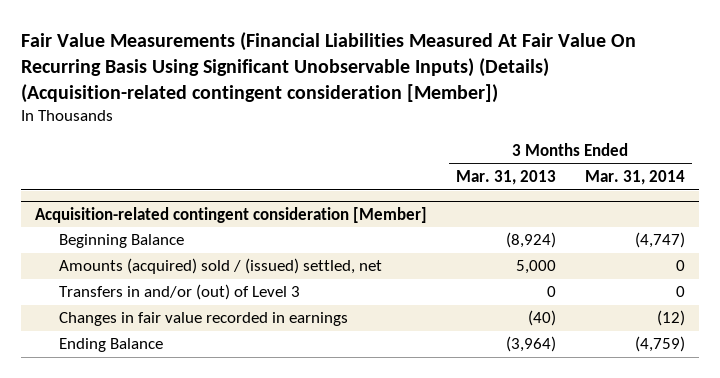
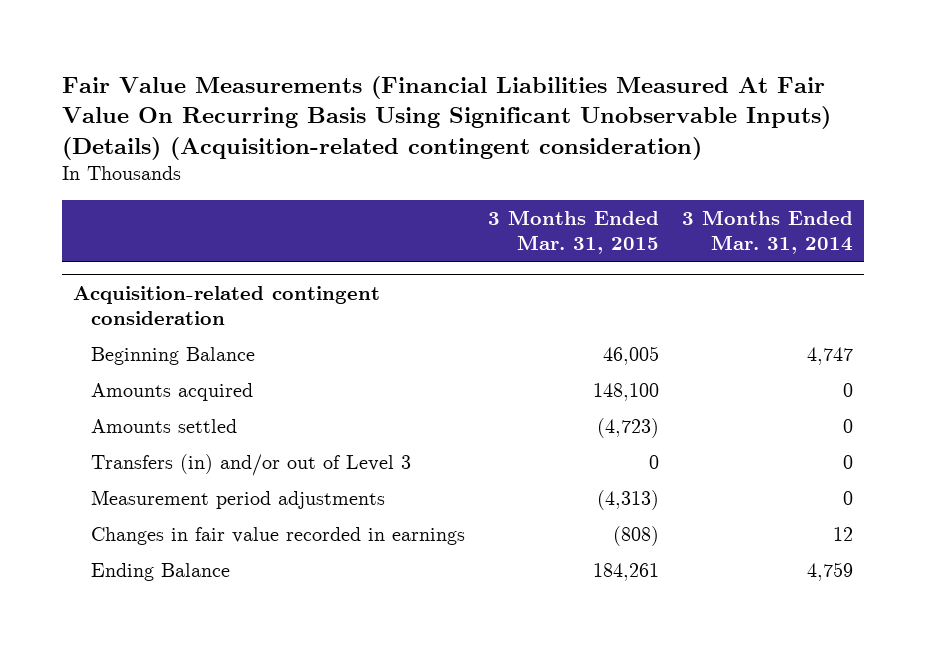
[20,31,636,103] Fair Value Measurements (Financial Liabilities Measured At Fair Value On Recurring Basis Using Significant Unobservable Inputs) (Details) (Acquisition-related contingent consideration [Member]) -> [62,75,832,160] Fair Value Measurements (Financial Liabilities Measured At Fair Value On Recurring Basis Using Significant Unobservable Inputs) (Details) (Acquisition-related contingent consideration)
[456,170,557,186] Mar. 31, 2013 -> none
none -> [487,209,659,255] 3 Months Ended Mar. 31, 2015
[58,258,382,275] Amounts (acquired) sold / (issued) settled, net -> none
[35,206,428,223] Acquisition-related contingent consideration [Member] -> [73,285,381,325] Acquisition-related contingent consideration
[634,232,685,249] (4,747) -> [806,346,853,365] 4,747
none -> [91,382,254,401] Amounts acquired
none -> [91,418,238,433] Amounts settled
[58,284,300,301] Transfers in and/or (out) of Level 3 -> [91,453,412,476] Transfers (in) and/or out of Level 3
none -> [91,489,386,509] Measurement period adjustments
[656,310,685,327] (12) -> [832,526,853,541] 12
[634,336,685,353] (4,759) -> [806,561,853,581] 4,759

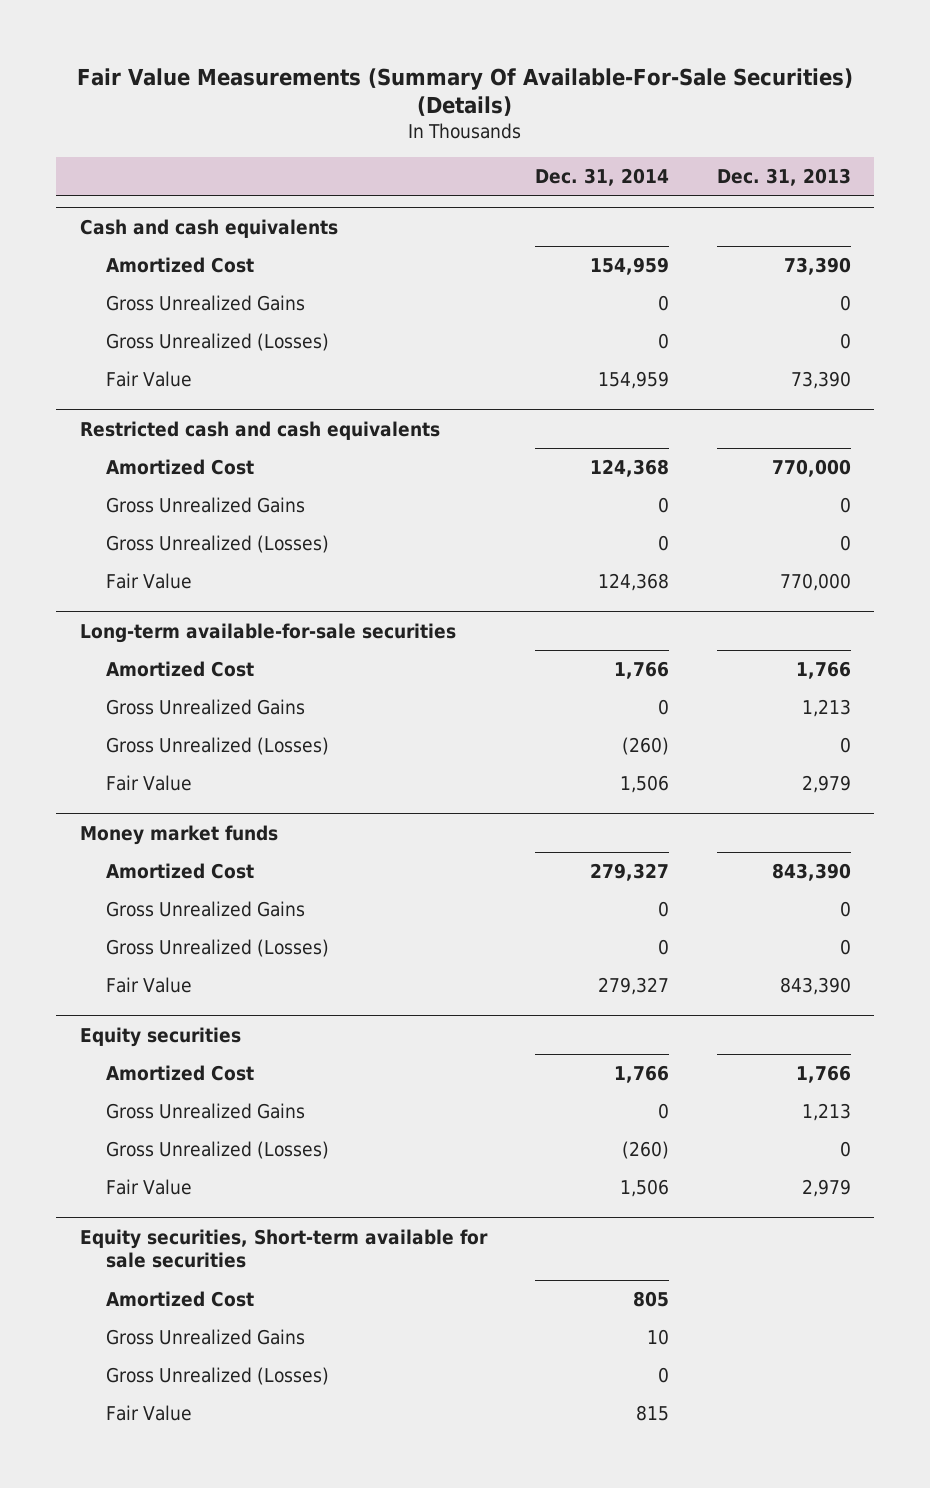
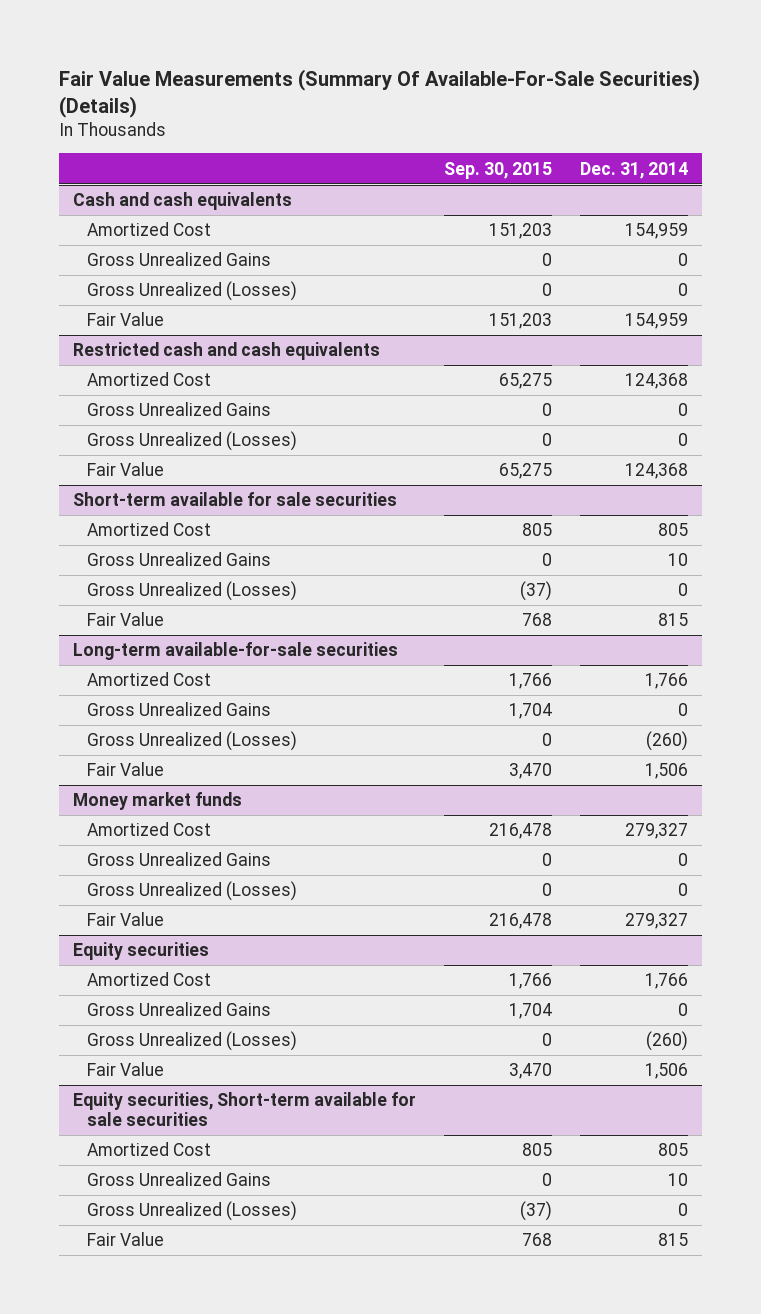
[716,167,851,186] Dec. 31, 2013 -> none
none -> [443,161,552,179] Sep. 30, 2015
none -> [72,492,397,507] Short-term available for sale securities
none -> [87,522,212,537] Amortized Cost
none -> [87,552,272,567] Gross Unrealized Gains
none -> [87,581,298,602] Gross Unrealized (Losses)
none -> [87,612,165,627] Fair Value

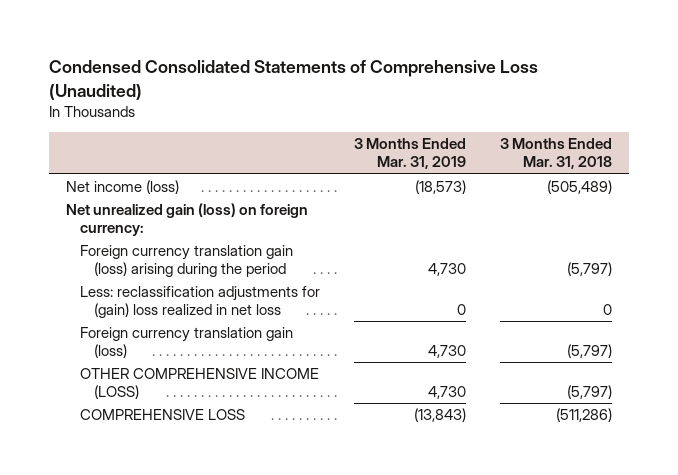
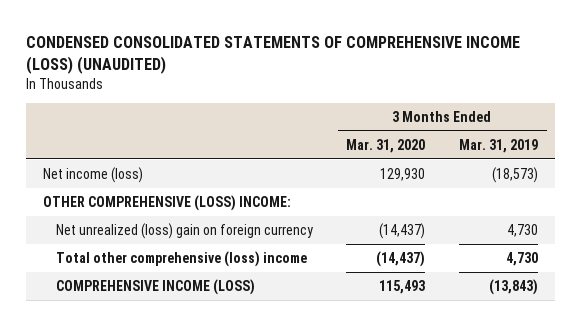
[49,59,539,100] Condensed Consolidated Statements of Comprehensive Loss (Unaudited) -> [25,35,520,74] CONDENSED CONSOLIDATED STATEMENTS OF COMPREHENSIVE INCOME (LOSS) (UNAUDITED)
[499,138,612,170] 3 Months Ended Mar. 31, 2018 -> none
none -> [346,138,426,153] Mar. 31, 2020
[66,203,309,237] Net unrealized gain (loss) on foreign currency: -> none
[80,245,294,278] Foreign currency translation gain (loss) arising during the period -> none
[80,286,321,319] Less: reclassification adjustments for (gain) loss realized in net loss -> none
none -> [42,194,291,211] OTHER COMPREHENSIVE (LOSS) INCOME:
[80,327,294,359] Foreign currency translation gain (loss) -> [55,222,313,239] Net unrealized (loss) gain on foreign currency
[80,368,320,400] OTHER COMPREHENSIVE INCOME (LOSS) -> [55,250,307,267] Total other comprehensive (loss) income
[80,409,246,421] COMPREHENSIVE LOSS -> [55,278,255,295] COMPREHENSIVE INCOME (LOSS)

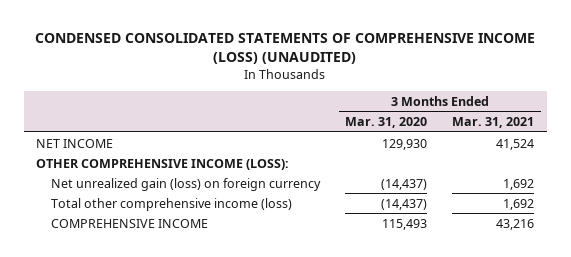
[459,138,539,153] Mar. 31, 2019 -> none
none -> [452,117,535,129] Mar. 31, 2021
[42,166,143,183] Net income (loss) -> [36,138,114,148] NET INCOME
[42,194,291,211] OTHER COMPREHENSIVE (LOSS) INCOME: -> [36,158,290,170] OTHER COMPREHENSIVE INCOME (LOSS):
[55,222,313,239] Net unrealized (loss) gain on foreign currency -> [51,177,322,191] Net unrealized gain (loss) on foreign currency
[55,250,307,267] Total other comprehensive (loss) income -> [51,197,293,211] Total other comprehensive income (loss)
[55,278,255,295] COMPREHENSIVE INCOME (LOSS) -> [51,218,209,228] COMPREHENSIVE INCOME

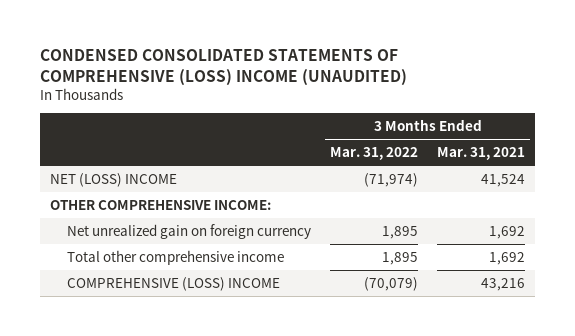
[35,33,536,65] CONDENSED CONSOLIDATED STATEMENTS OF COMPREHENSIVE INCOME (LOSS) (UNAUDITED) -> [40,49,408,86] CONDENSED CONSOLIDATED STATEMENTS OF COMPREHENSIVE (LOSS) INCOME (UNAUDITED)
[345,117,428,129] Mar. 31, 2020 -> none
none -> [330,146,419,160] Mar. 31, 2022
[36,138,114,148] NET INCOME -> [49,172,177,187] NET (LOSS) INCOME
[36,158,290,170] OTHER COMPREHENSIVE INCOME (LOSS): -> [49,199,271,210] OTHER COMPREHENSIVE INCOME:
[51,177,322,191] Net unrealized gain (loss) on foreign currency -> [67,223,312,239] Net unrealized gain on foreign currency
[51,197,293,211] Total other comprehensive income (loss) -> [67,249,285,265] Total other comprehensive income
[51,218,209,228] COMPREHENSIVE INCOME -> [67,276,281,291] COMPREHENSIVE (LOSS) INCOME

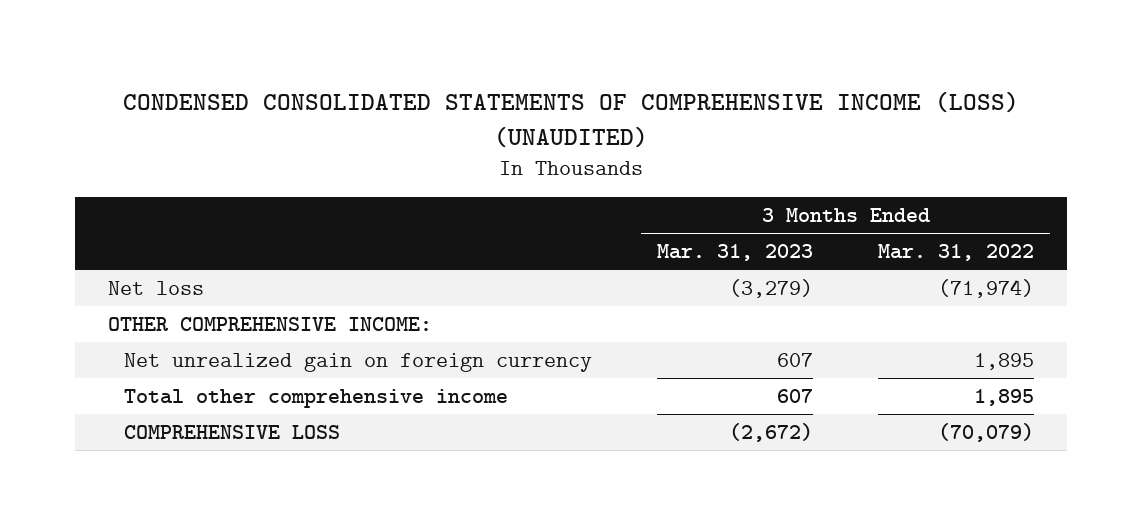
[40,49,408,86] CONDENSED CONSOLIDATED STATEMENTS OF COMPREHENSIVE (LOSS) INCOME (UNAUDITED) -> [122,91,1019,148] CONDENSED CONSOLIDATED STATEMENTS OF COMPREHENSIVE INCOME (LOSS) (UNAUDITED)
[437,146,526,160] Mar. 31, 2021 -> none
none -> [657,244,814,262] Mar. 31, 2023
[49,172,177,187] NET (LOSS) INCOME -> [107,280,204,295] Net loss
[67,276,281,291] COMPREHENSIVE (LOSS) INCOME -> [124,424,341,439] COMPREHENSIVE LOSS

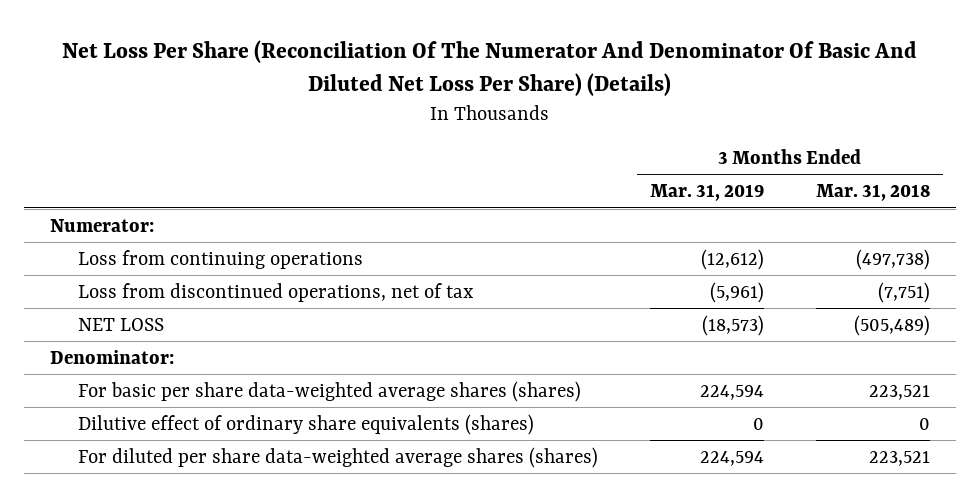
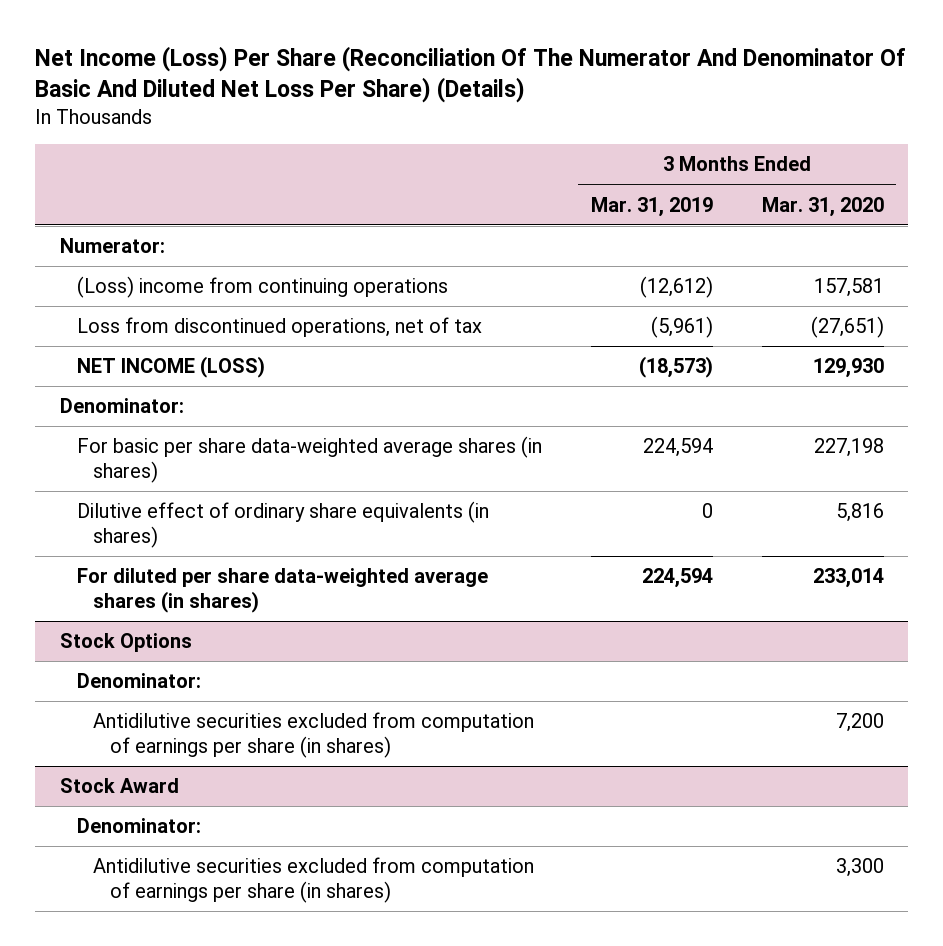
[62,39,918,97] Net Loss Per Share (Reconciliation Of The Numerator And Denominator Of Basic And Diluted Net Loss Per Share) (Details) -> [35,46,907,104] Net Income (Loss) Per Share (Reconciliation Of The Numerator And Denominator Of Basic And Diluted Net Loss Per Share) (Details)
[815,184,930,202] Mar. 31, 2018 -> none
none -> [761,196,884,217] Mar. 31, 2020
[78,249,364,269] Loss from continuing operations -> [76,276,448,299] (Loss) income from continuing operations
[78,317,165,331] NET LOSS -> [76,356,265,379] NET INCOME (LOSS)
[78,380,582,402] For basic per share data-weighted average shares (shares) -> [76,436,542,483] For basic per share data-weighted average shares (in shares)
[78,413,535,435] Dilutive effect of ordinary share equivalents (shares) -> [76,501,489,548] Dilutive effect of ordinary share equivalents (in shares)
[78,446,599,468] For diluted per share data-weighted average shares (shares) -> [76,568,488,613] For diluted per share data-weighted average shares (in shares)
none -> [59,633,192,653] Stock Options
none -> [76,673,201,689] Denominator:
none -> [93,712,535,758] Antidilutive securities excluded from computation of earnings per share (in shares)
none -> [59,778,179,794] Stock Award
none -> [76,818,201,834] Denominator:
none -> [93,857,535,903] Antidilutive securities excluded from computation of earnings per share (in shares)

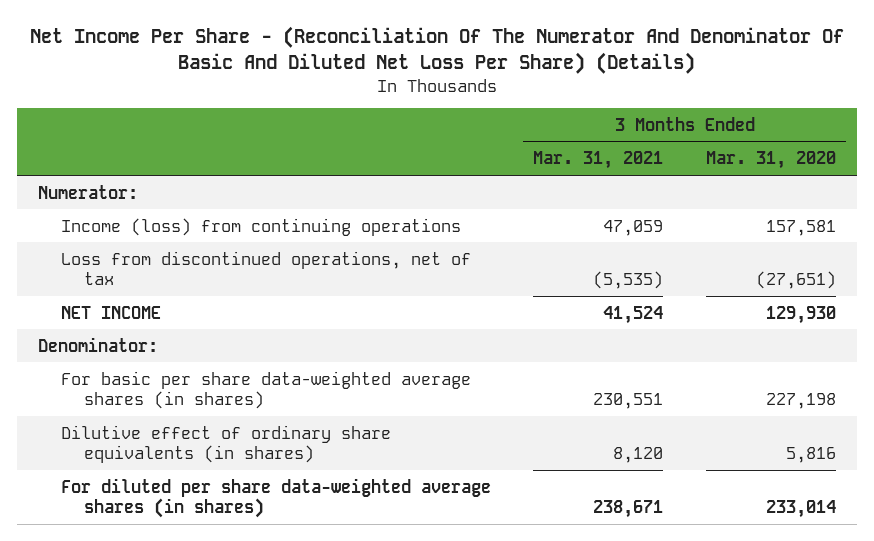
[35,46,907,104] Net Income (Loss) Per Share (Reconciliation Of The Numerator And Denominator Of Basic And Diluted Net Loss Per Share) (Details) -> [30,26,845,75] Net Income Per Share - (Reconciliation Of The Numerator And Denominator Of Basic And Diluted Net Loss Per Share) (Details)
[590,196,713,217] Mar. 31, 2019 -> none
none -> [533,151,664,170] Mar. 31, 2021
[76,276,448,299] (Loss) income from continuing operations -> [61,217,462,236] Income (loss) from continuing operations
[76,356,265,379] NET INCOME (LOSS) -> [61,305,162,319] NET INCOME
[59,633,192,653] Stock Options -> none
[76,673,201,689] Denominator: -> none
[93,712,535,758] Antidilutive securities excluded from computation of earnings per share (in shares) -> none
[59,778,179,794] Stock Award -> none
[76,818,201,834] Denominator: -> none
[93,857,535,903] Antidilutive securities excluded from computation of earnings per share (in shares) -> none

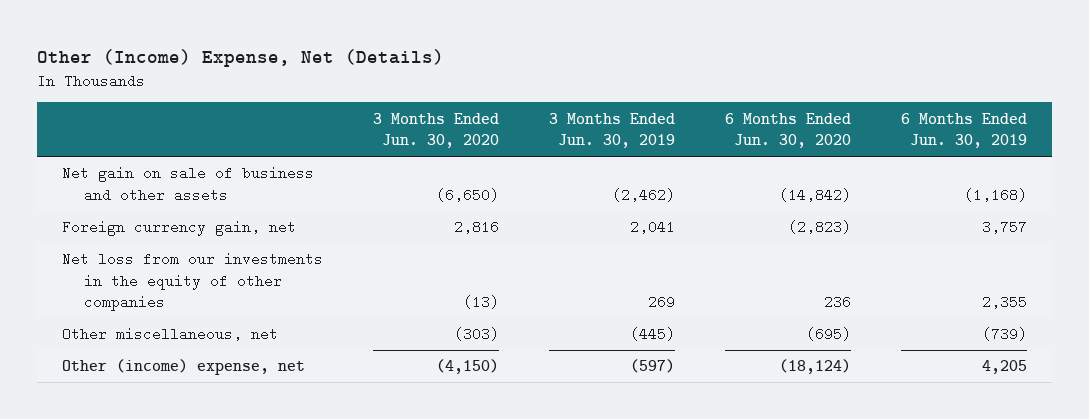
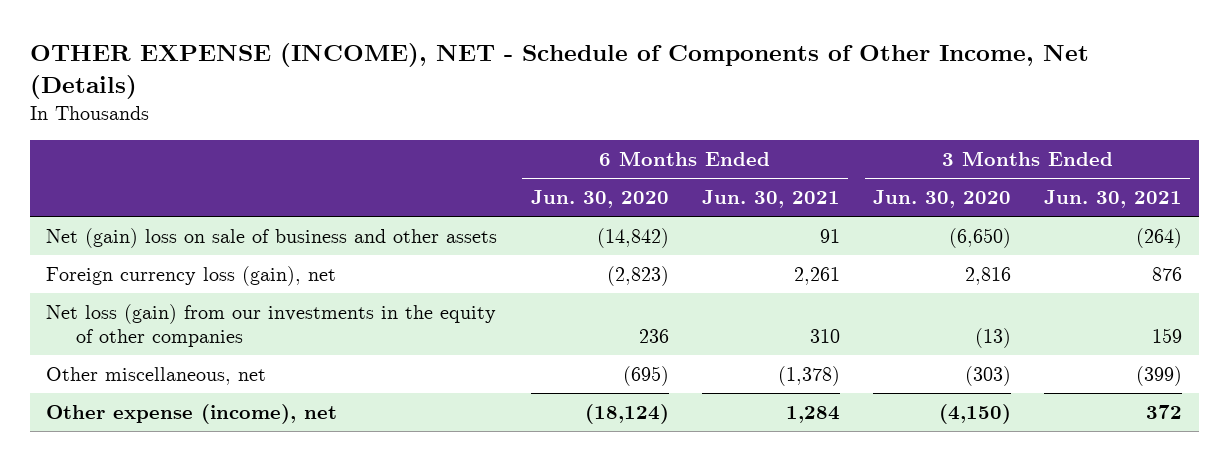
[36,49,444,68] Other (Income) Expense, Net (Details) -> [29,43,1089,99] OTHER EXPENSE (INCOME), NET - Schedule of Components of Other Income, Net (Details)
[549,112,676,149] 3 Months Ended Jun. 30, 2019 -> none
[901,112,1028,149] 6 Months Ended Jun. 30, 2019 -> none
none -> [701,190,840,209] Jun. 30, 2021
none -> [1044,190,1183,209] Jun. 30, 2021
[62,166,315,202] Net gain on sale of business and other assets -> [46,227,498,248] Net (gain) loss on sale of business and other assets
[62,220,297,237] Foreign currency gain, net -> [46,265,337,286] Foreign currency loss (gain), net
[62,252,324,312] Net loss from our investments in the equity of other companies -> [46,303,497,348] Net loss (gain) from our investments in the equity of other companies
[62,359,306,376] Other (income) expense, net -> [46,403,338,424] Other expense (income), net

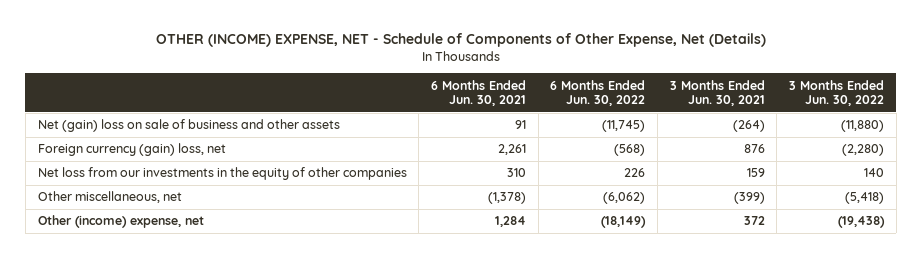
[29,43,1089,99] OTHER EXPENSE (INCOME), NET - Schedule of Components of Other Income, Net (Details) -> [155,33,766,48] OTHER (INCOME) EXPENSE, NET - Schedule of Components of Other Expense, Net (Details)
[530,190,669,209] Jun. 30, 2020 -> none
[872,190,1011,209] Jun. 30, 2020 -> none
none -> [550,79,646,106] 6 Months Ended Jun. 30, 2022
none -> [788,79,884,106] 3 Months Ended Jun. 30, 2022
[46,265,337,286] Foreign currency loss (gain), net -> [37,143,226,157] Foreign currency (gain) loss, net
[46,303,497,348] Net loss (gain) from our investments in the equity of other companies -> [37,167,407,181] Net loss from our investments in the equity of other companies
[46,403,338,424] Other expense (income), net -> [37,215,204,229] Other (income) expense, net

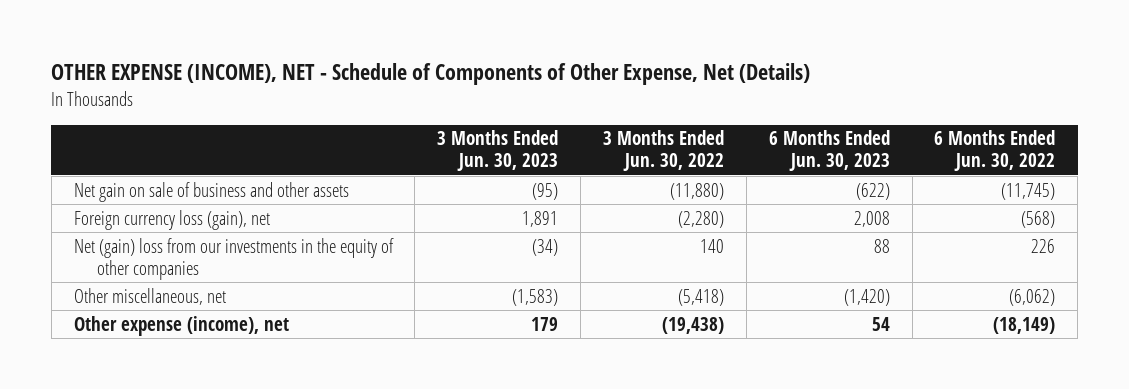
[155,33,766,48] OTHER (INCOME) EXPENSE, NET - Schedule of Components of Other Expense, Net (Details) -> [51,63,811,86] OTHER EXPENSE (INCOME), NET - Schedule of Components of Other Expense, Net (Details)
[430,79,526,106] 6 Months Ended Jun. 30, 2021 -> none
[669,79,765,106] 3 Months Ended Jun. 30, 2021 -> none
none -> [437,130,559,172] 3 Months Ended Jun. 30, 2023
none -> [768,130,890,172] 6 Months Ended Jun. 30, 2023
[37,119,340,133] Net (gain) loss on sale of business and other assets -> [73,181,349,202] Net gain on sale of business and other assets
[37,143,226,157] Foreign currency (gain) loss, net -> [73,209,270,230] Foreign currency loss (gain), net
[37,167,407,181] Net loss from our investments in the equity of other companies -> [73,237,394,280] Net (gain) loss from our investments in the equity of other companies
[37,215,204,229] Other (income) expense, net -> [73,315,289,336] Other expense (income), net

